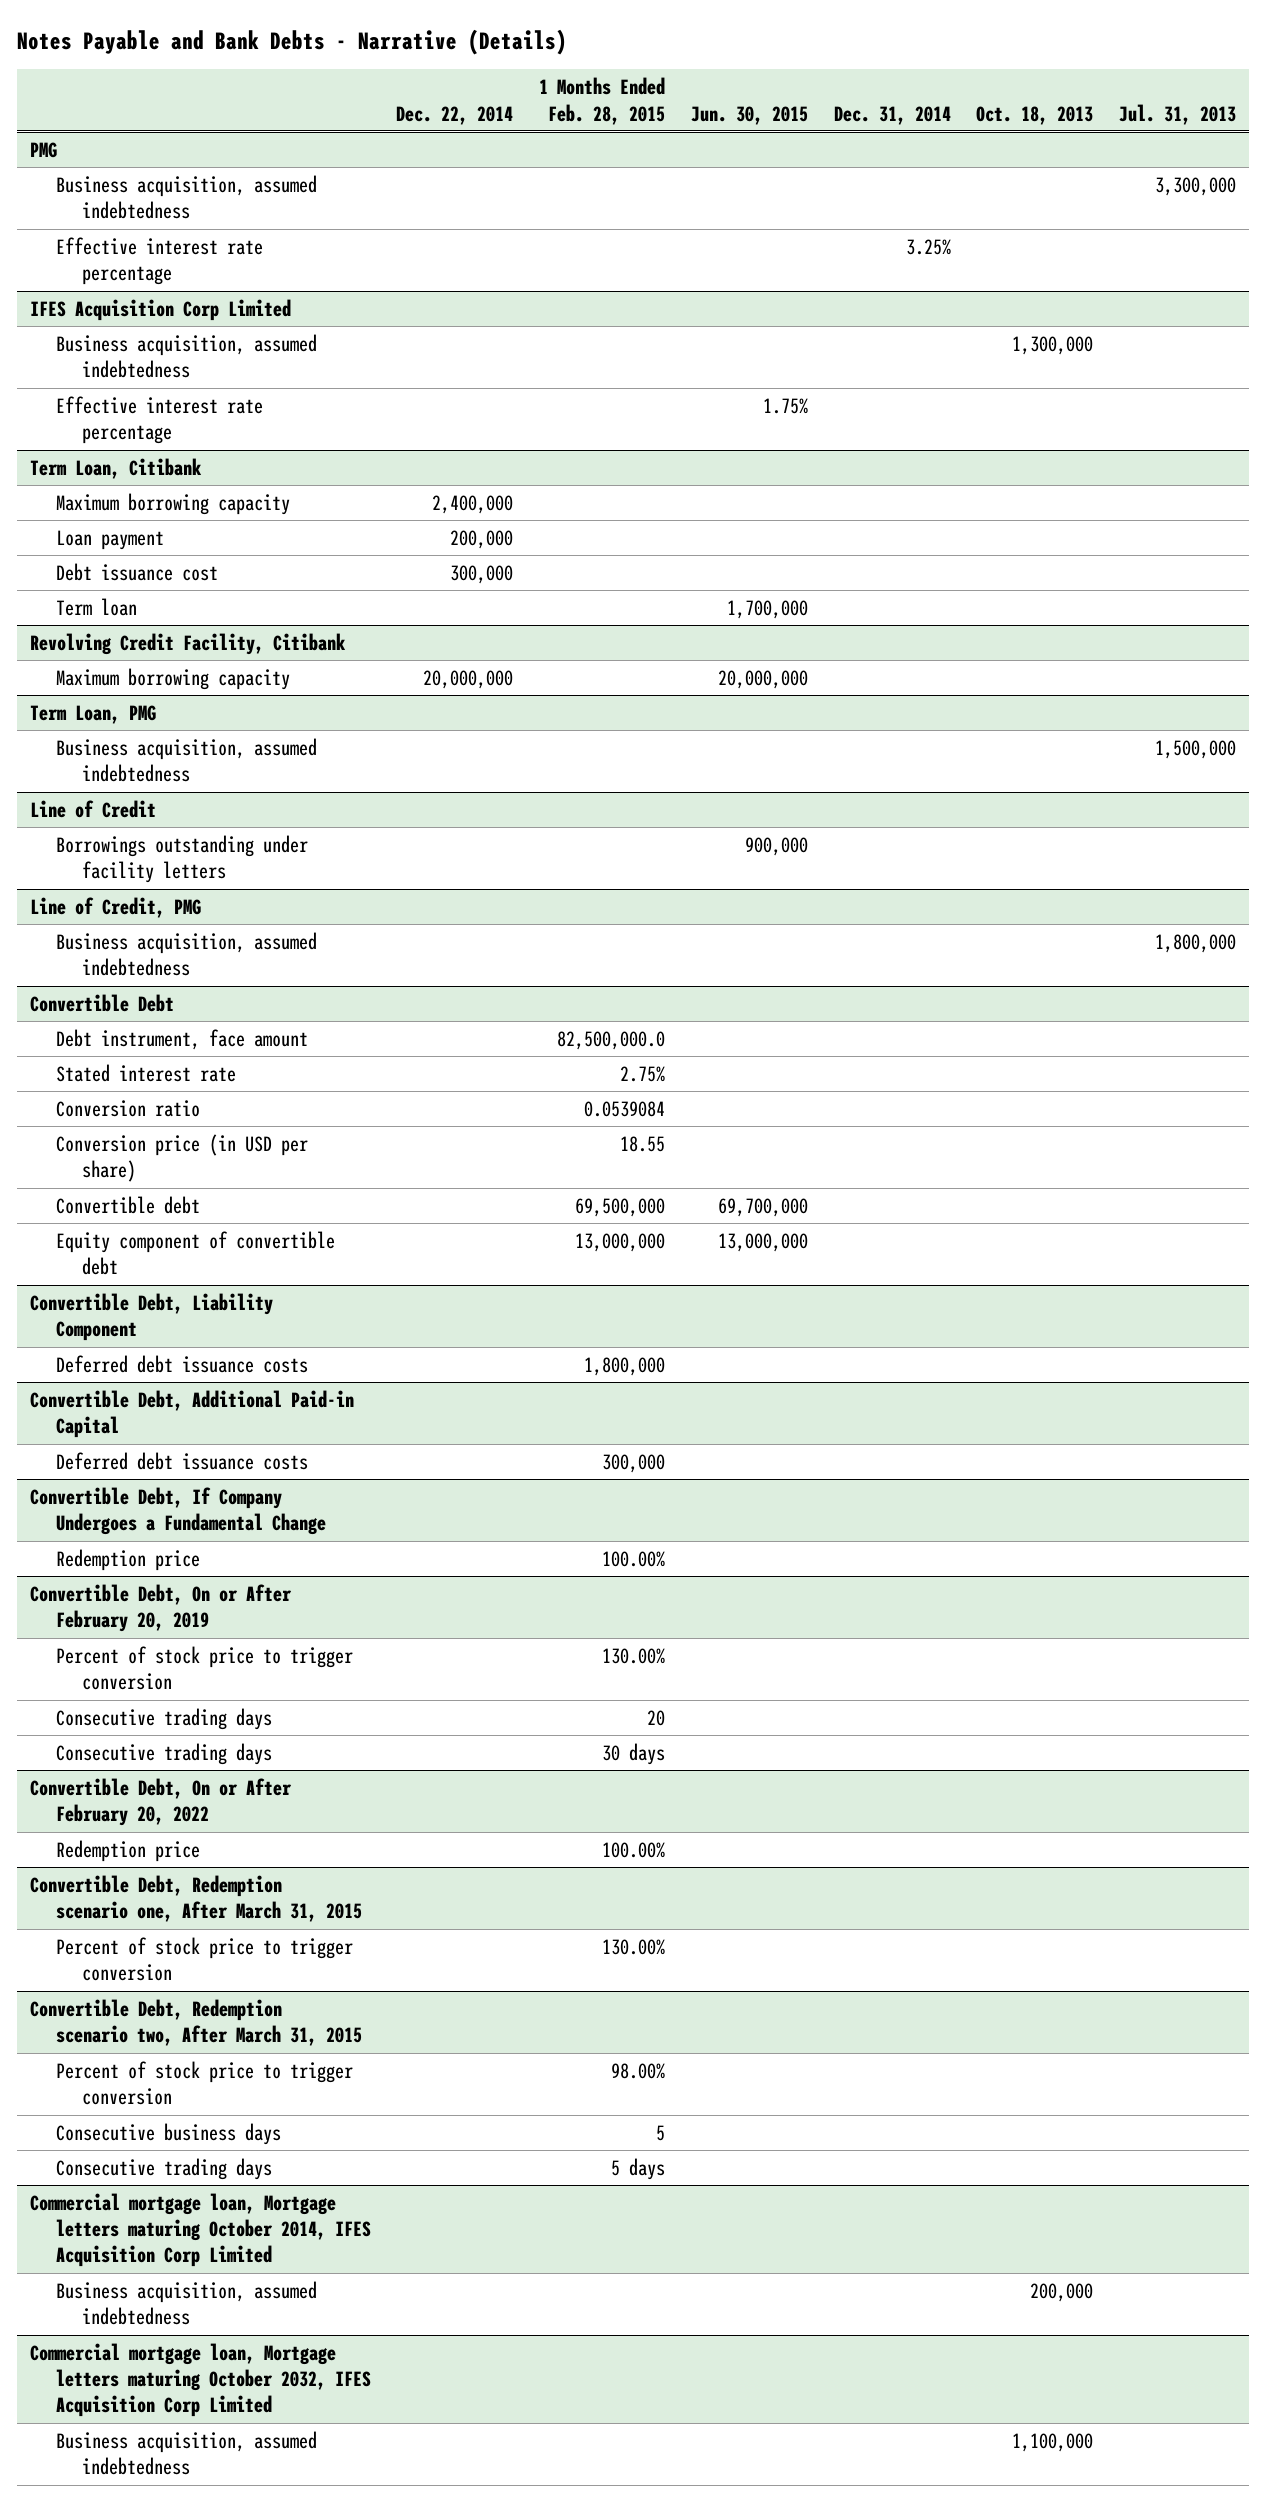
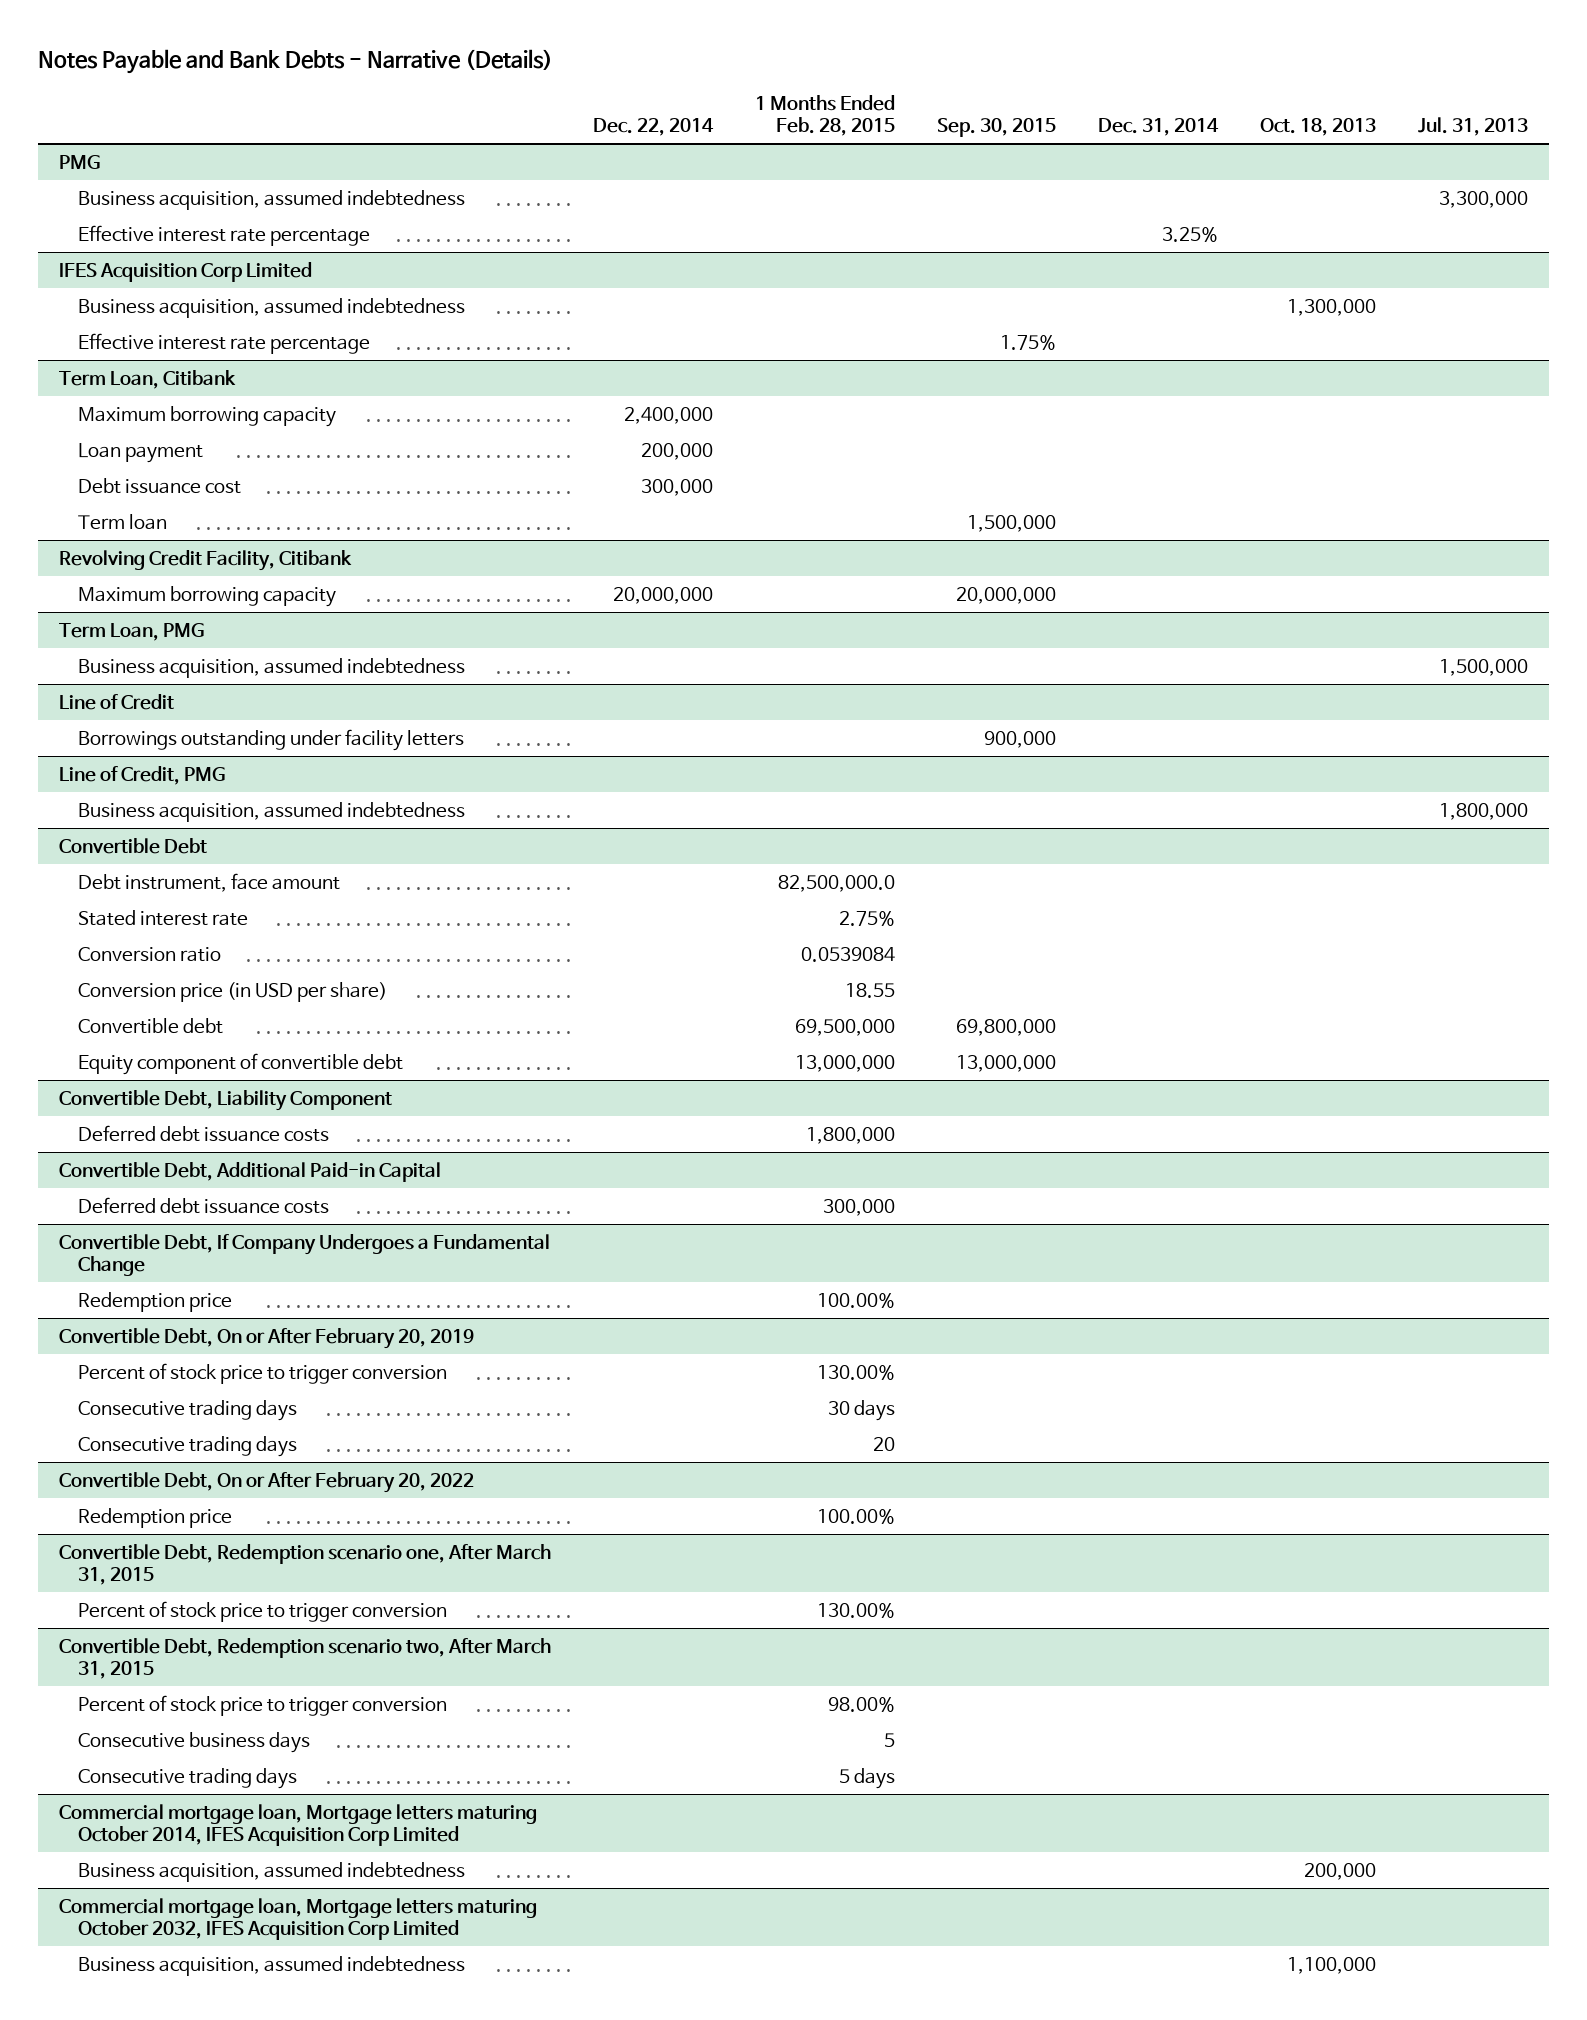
[690,105,808,125] Jun. 30, 2015 -> none
none -> [937,118,1057,138] Sep. 30, 2015
[55,1707,272,1730] Consecutive trading days -> [77,1435,297,1457] Consecutive trading days

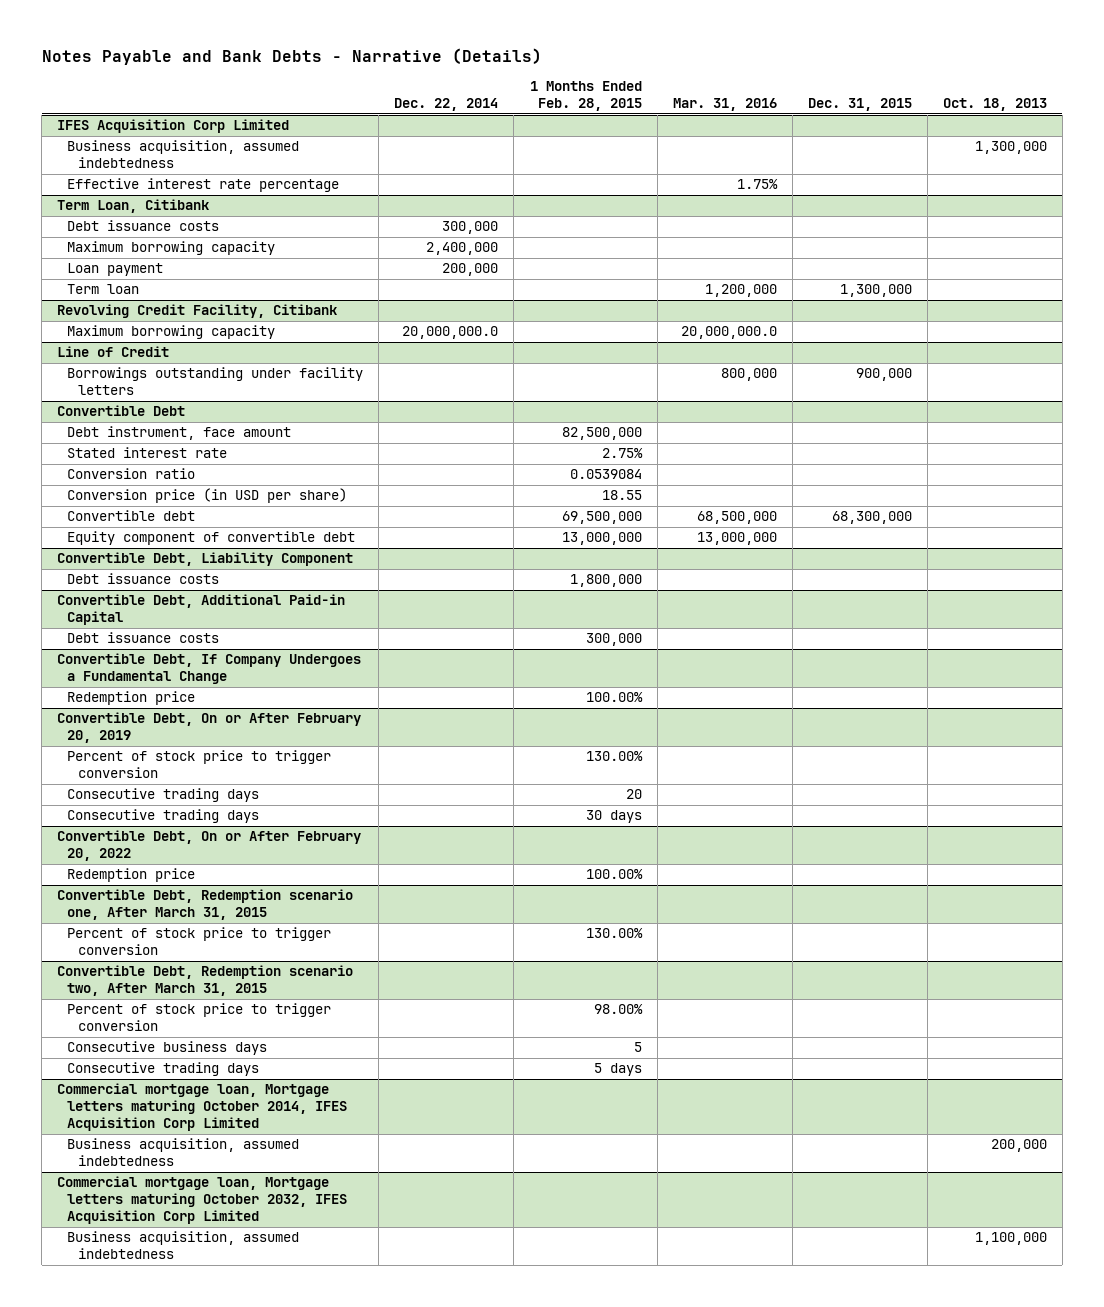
[937,118,1057,138] Sep. 30, 2015 -> none
[1097,118,1219,137] Dec. 31, 2014 -> none
[1417,117,1528,137] Jul. 31, 2013 -> none
none -> [672,97,777,111] Mar. 31, 2016
none -> [807,97,912,111] Dec. 31, 2015
[59,154,101,169] PMG -> none
[77,189,465,210] Business acquisition, assumed indebtedness -> none
[77,224,370,246] Effective interest rate percentage -> none
none -> [67,220,220,232] Debt issuance costs
[77,477,241,494] Debt issuance cost -> none
[59,622,205,641] Term Loan, PMG -> none
[77,657,465,678] Business acquisition, assumed indebtedness -> none
[613,586,714,604] 20,000,000 -> [402,326,499,340] 20,000,000.0
[59,765,226,785] Line of Credit, PMG -> none
[77,801,465,822] Business acquisition, assumed indebtedness -> none
[778,874,896,892] 82,500,000.0 -> [561,427,642,441] 82,500,000
[77,1124,329,1142] Deferred debt issuance costs -> [67,573,220,585] Debt issuance costs
[77,1196,329,1214] Deferred debt issuance costs -> [67,632,220,644] Debt issuance costs
[77,1399,297,1421] Consecutive trading days -> [67,809,260,824] Consecutive trading days

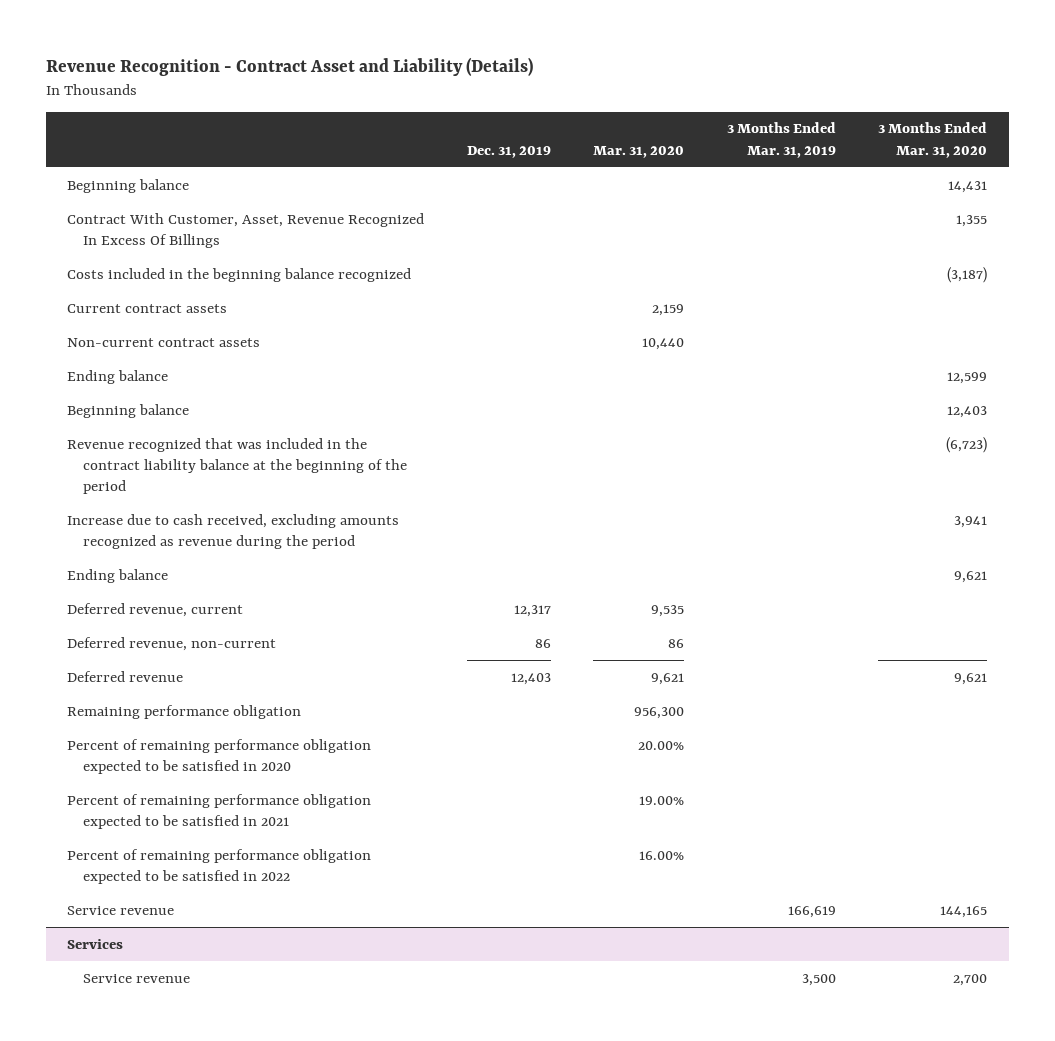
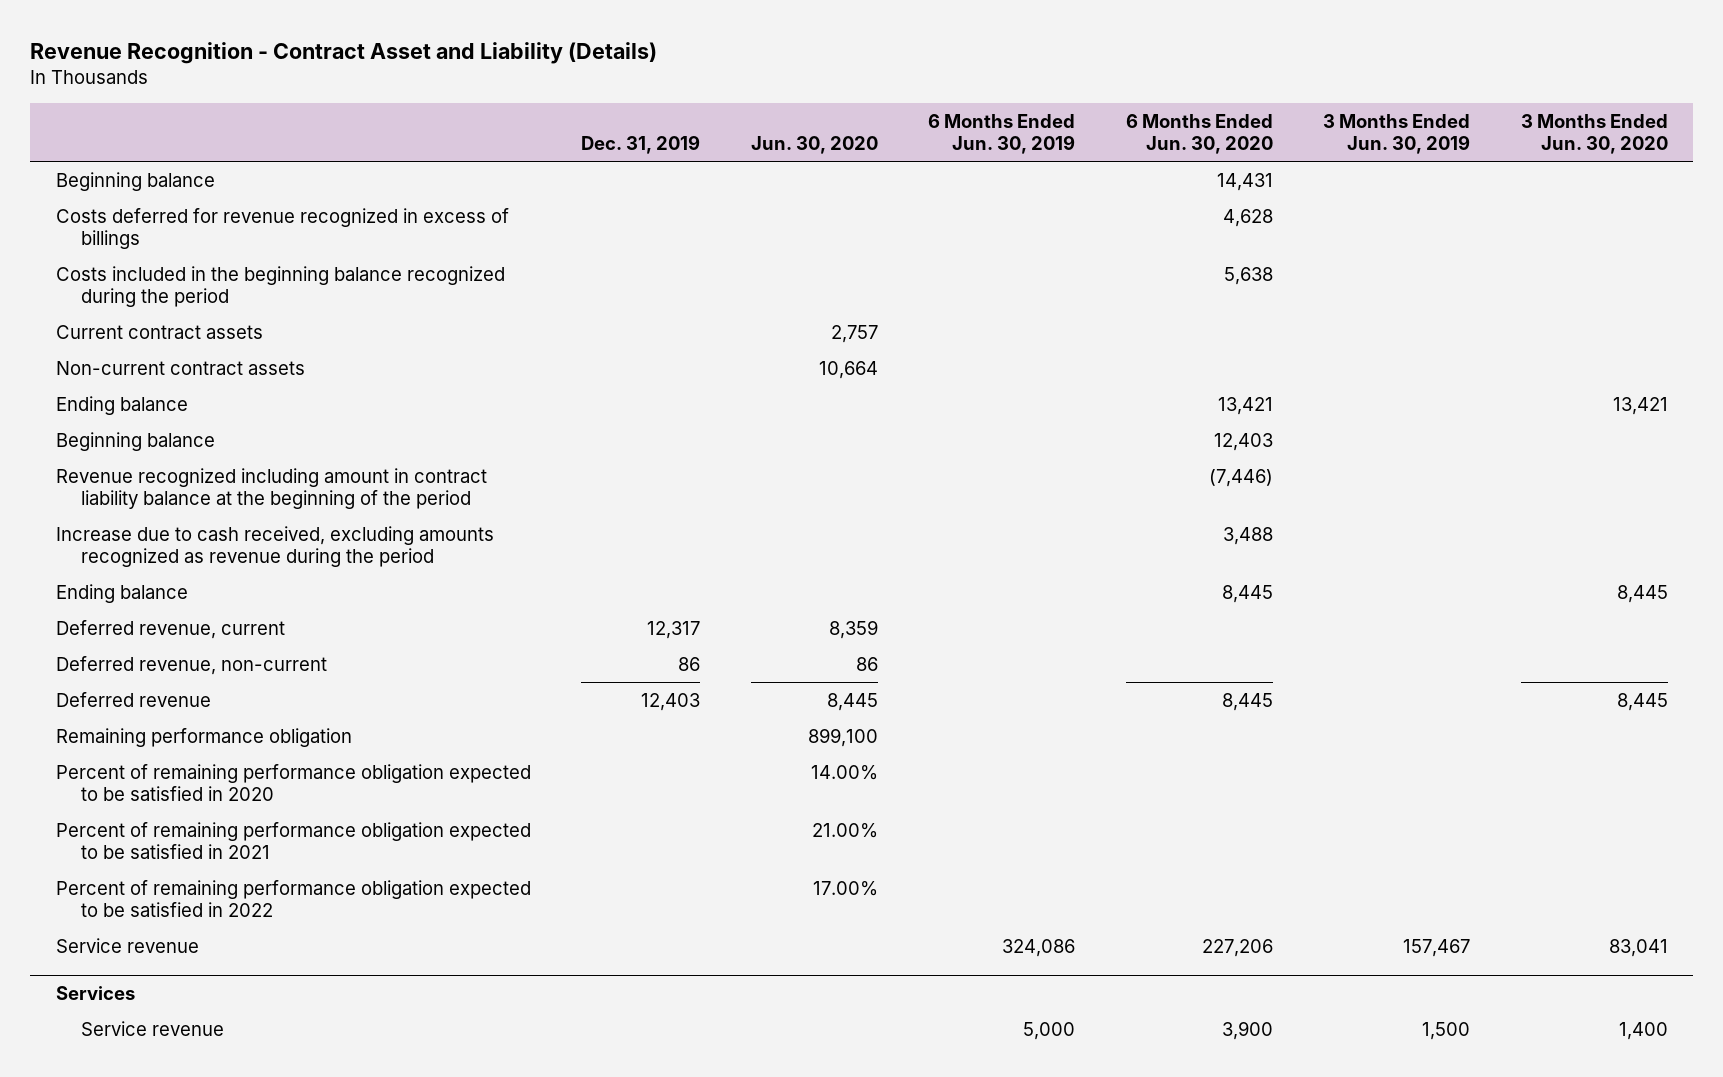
[593,145,685,158] Mar. 31, 2020 -> none
[726,122,836,158] 3 Months Ended Mar. 31, 2019 -> none
[878,122,988,158] 3 Months Ended Mar. 31, 2020 -> none
none -> [750,135,878,154] Jun. 30, 2020
none -> [928,113,1076,154] 6 Months Ended Jun. 30, 2019
none -> [1125,113,1273,154] 6 Months Ended Jun. 30, 2020
none -> [1323,113,1471,154] 3 Months Ended Jun. 30, 2019
none -> [1520,113,1668,154] 3 Months Ended Jun. 30, 2020
[67,212,425,248] Contract With Customer, Asset, Revenue Recognized In Excess Of Billings -> [55,207,509,250] Costs deferred for revenue recognized in excess of billings
[67,267,412,282] Costs included in the beginning balance recognized -> [55,265,505,308] Costs included in the beginning balance recognized during the period
[67,437,407,494] Revenue recognized that was included in the contract liability balance at the beginning of the period -> [55,467,487,510] Revenue recognized including amount in contract liability balance at the beginning of the period

